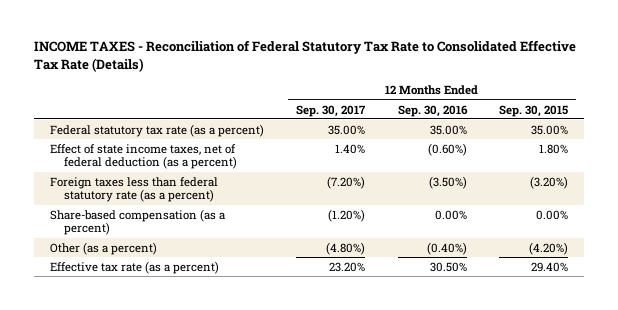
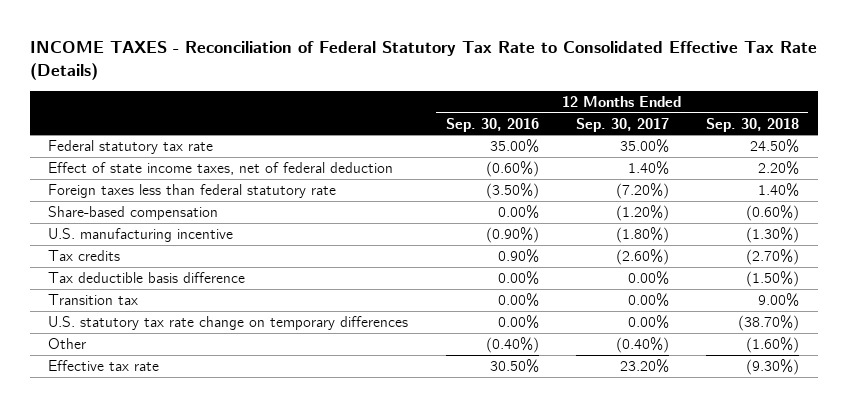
[499,104,569,117] Sep. 30, 2015 -> none
none -> [706,117,800,132] Sep. 30, 2018
[49,123,264,137] Federal statutory tax rate (as a percent) -> [48,139,214,154] Federal statutory tax rate
[49,143,237,170] Effect of state income taxes, net of federal deduction (as a percent) -> [48,161,394,175] Effect of state income taxes, net of federal deduction
[49,176,218,203] Foreign taxes less than federal statutory rate (as a percent) -> [48,183,337,198] Foreign taxes less than federal statutory rate
[49,208,225,236] Share-based compensation (as a percent) -> [48,205,219,220] Share-based compensation
none -> [48,227,234,242] U.S. manufacturing incentive
none -> [48,249,121,261] Tax credits
none -> [48,271,246,283] Tax deductible basis difference
none -> [48,293,139,305] Transition tax
none -> [48,315,409,330] U.S. statutory tax rate change on temporary differences
[49,241,157,255] Other (as a percent) -> [48,337,87,349] Other
[326,241,366,255] (4.80%) -> [615,336,669,353] (0.40%)
[49,260,219,274] Effective tax rate (as a percent) -> [48,359,160,371] Effective tax rate

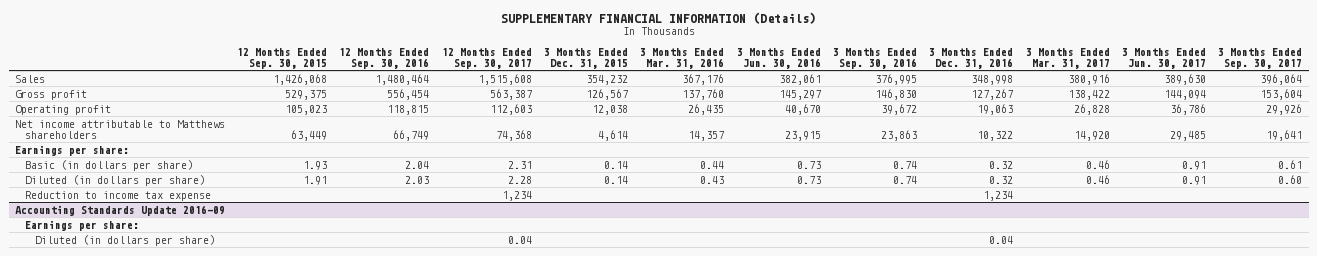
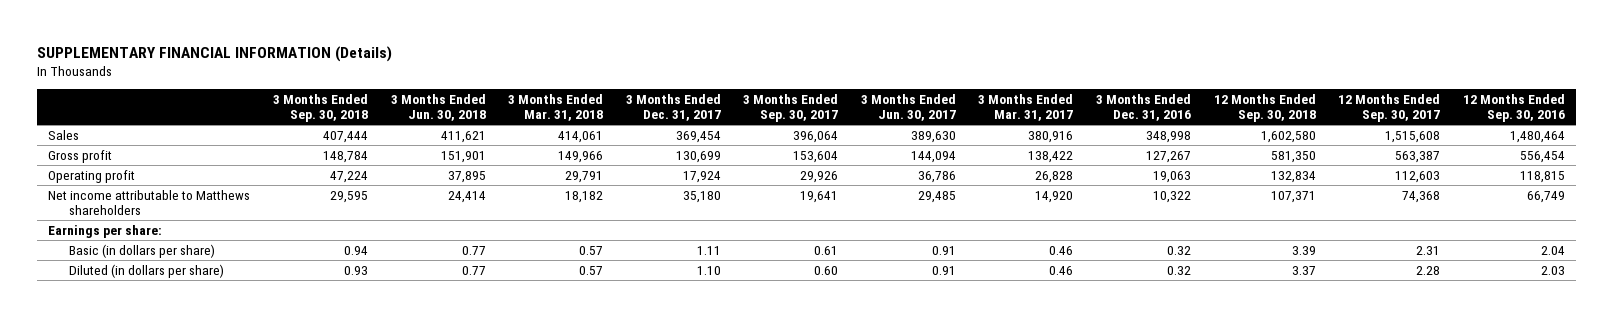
[237,47,328,70] 12 Months Ended Sep. 30, 2015 -> none
[544,47,629,70] 3 Months Ended Dec. 31, 2015 -> none
[640,47,725,70] 3 Months Ended Mar. 31, 2016 -> none
[736,47,821,70] 3 Months Ended Jun. 30, 2016 -> none
[833,47,918,70] 3 Months Ended Sep. 30, 2016 -> none
none -> [272,93,368,123] 3 Months Ended Sep. 30, 2018
none -> [390,93,486,122] 3 Months Ended Jun. 30, 2018
none -> [508,93,604,122] 3 Months Ended Mar. 31, 2018
none -> [625,93,721,122] 3 Months Ended Dec. 31, 2017
none -> [1213,93,1316,123] 12 Months Ended Sep. 30, 2018
[24,190,211,201] Reduction to income tax expense -> none
[14,204,225,216] Accounting Standards Update 2016-09 -> none
[24,219,139,231] Earnings per share: -> none
[34,234,215,246] Diluted (in dollars per share) -> none

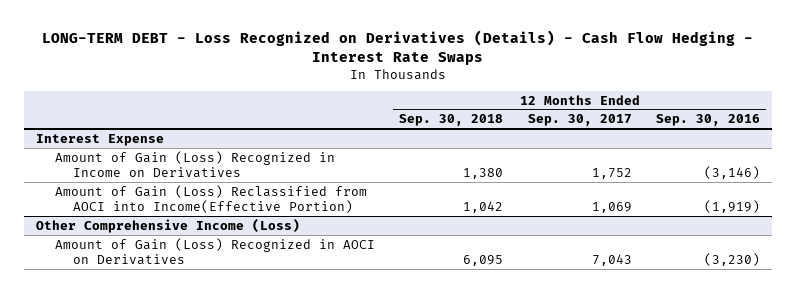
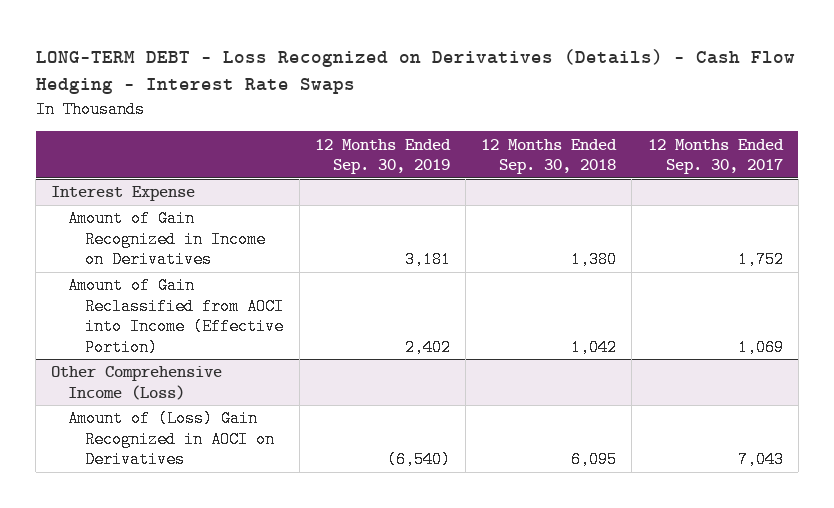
[656,114,761,127] Sep. 30, 2016 -> none
none -> [314,138,451,175] 12 Months Ended Sep. 30, 2019
[54,150,335,178] Amount of Gain (Loss) Recognized in Income on Derivatives -> [68,210,267,269] Amount of Gain Recognized in Income on Derivatives
[54,184,367,213] Amount of Gain (Loss) Reclassified from AOCI into Income(Effective Portion) -> [68,277,285,356] Amount of Gain Reclassified from AOCI into Income (Effective Portion)
[54,237,375,265] Amount of Gain (Loss) Recognized in AOCI on Derivatives -> [68,410,276,469] Amount of (Loss) Gain Recognized in AOCI on Derivatives

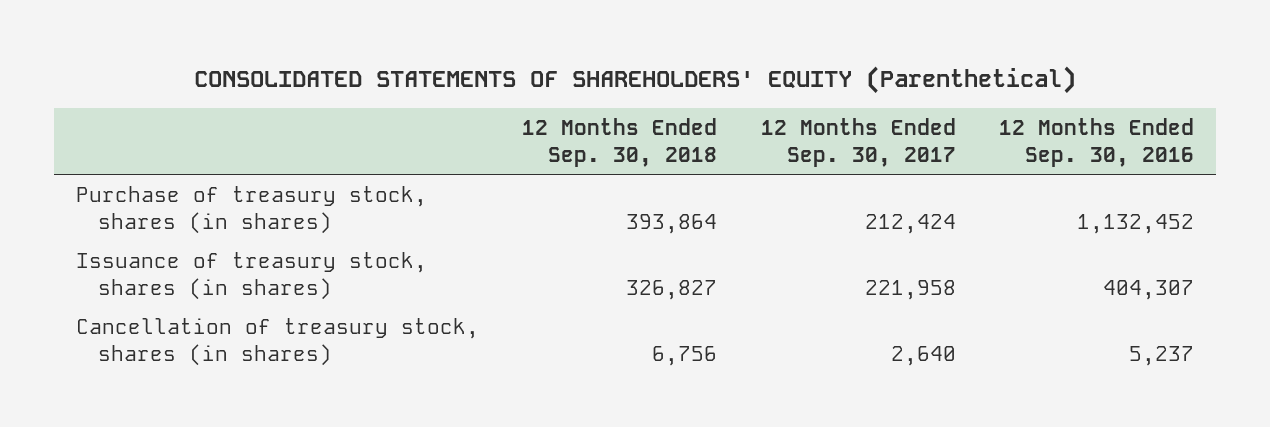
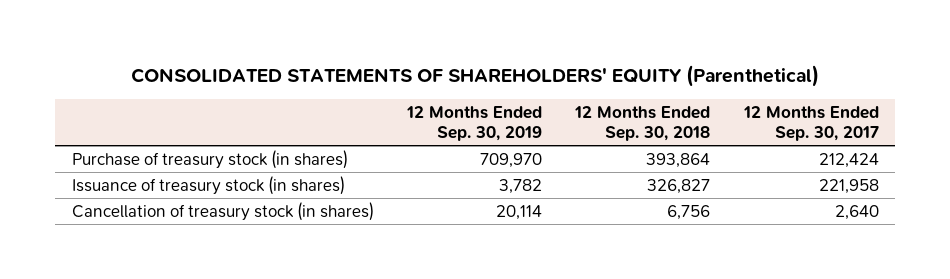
[999,118,1195,167] 12 Months Ended Sep. 30, 2016 -> none
none -> [406,105,543,142] 12 Months Ended Sep. 30, 2019
[76,186,428,234] Purchase of treasury stock, shares (in shares) -> [71,149,348,169] Purchase of treasury stock (in shares)
[76,252,428,300] Issuance of treasury stock, shares (in shares) -> [71,175,345,195] Issuance of treasury stock (in shares)
[76,318,480,366] Cancellation of treasury stock, shares (in shares) -> [71,201,374,221] Cancellation of treasury stock (in shares)

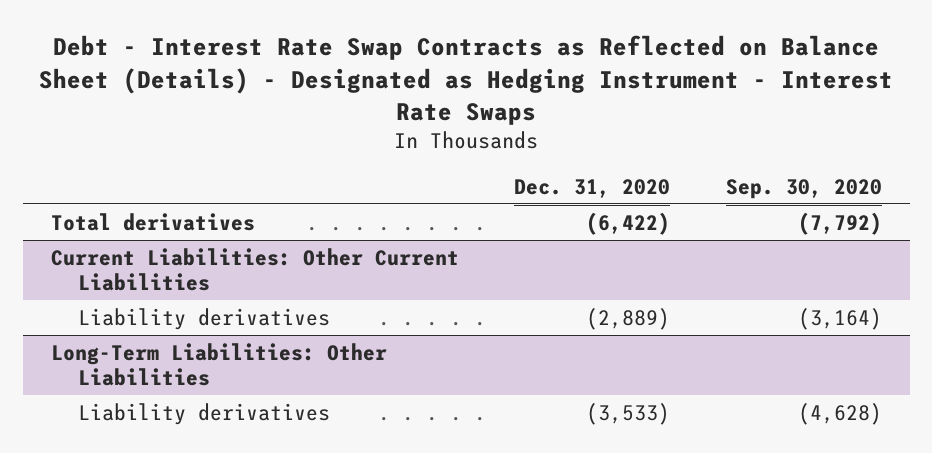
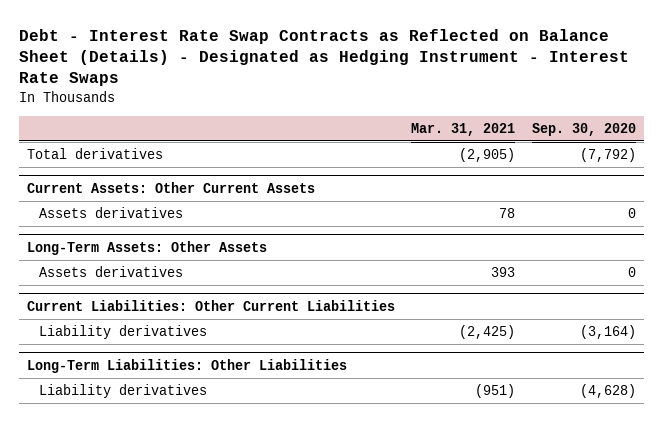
[514,178,671,198] Dec. 31, 2020 -> none
none -> [411,122,516,136] Mar. 31, 2021
none -> [27,181,316,193] Current Assets: Other Current Assets
none -> [39,207,184,219] Assets derivatives
none -> [27,240,268,255] Long-Term Assets: Other Assets
none -> [39,266,184,278] Assets derivatives

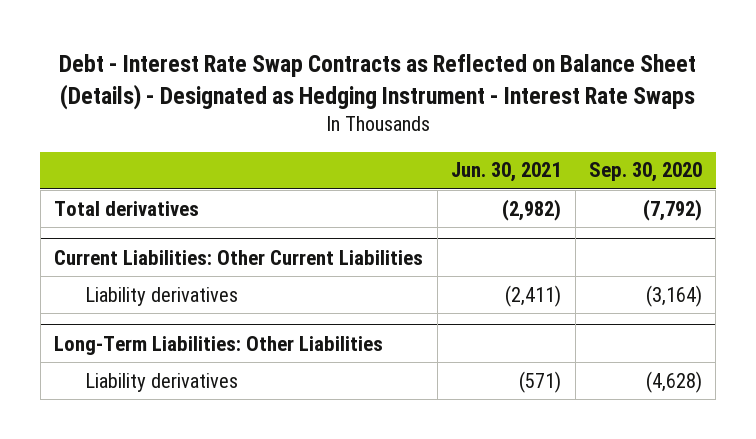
[411,122,516,136] Mar. 31, 2021 -> none
none -> [451,162,562,183] Jun. 30, 2021
[27,181,316,193] Current Assets: Other Current Assets -> none
[39,207,184,219] Assets derivatives -> none
[27,240,268,255] Long-Term Assets: Other Assets -> none
[39,266,184,278] Assets derivatives -> none

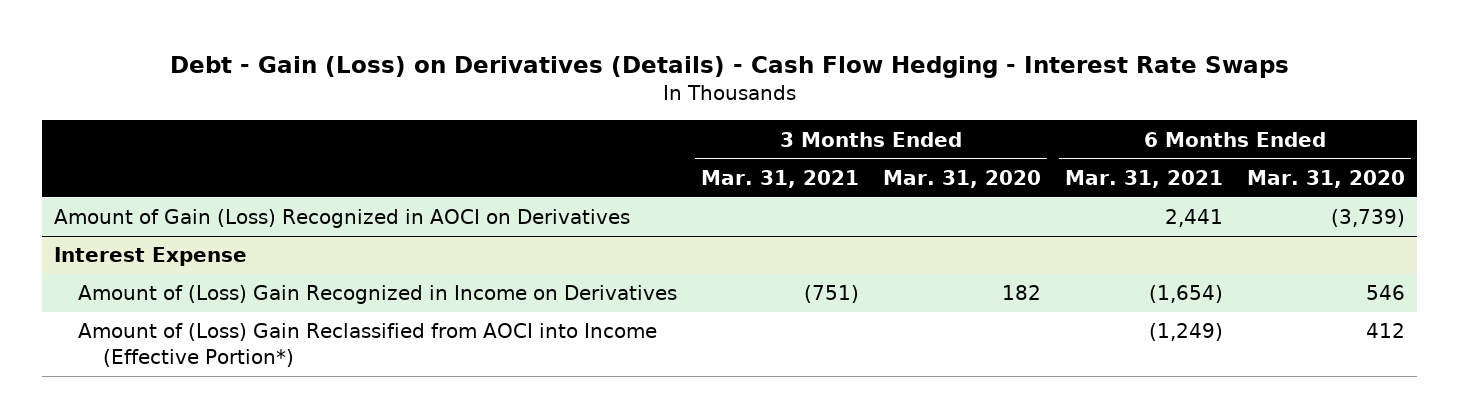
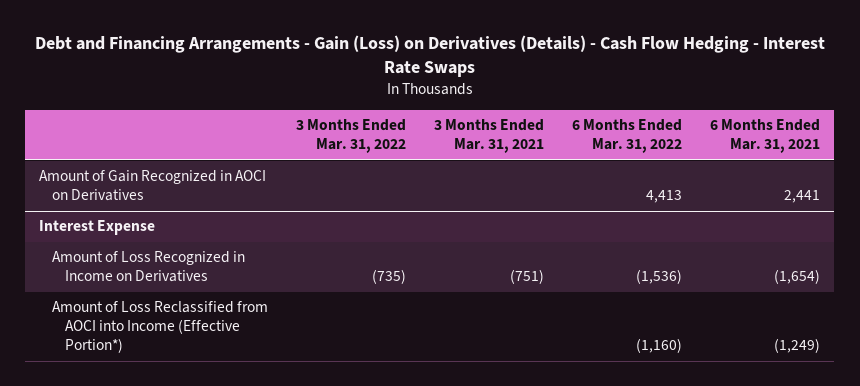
[169,55,1289,78] Debt - Gain (Loss) on Derivatives (Details) - Cash Flow Hedging - Interest Rate Swaps -> [34,35,825,78] Debt and Financing Arrangements - Gain (Loss) on Derivatives (Details) - Cash Flow Hedging - Interest Rate Swaps
[883,169,1042,188] Mar. 31, 2020 -> none
[1247,169,1406,188] Mar. 31, 2020 -> none
none -> [296,119,407,154] 3 Months Ended Mar. 31, 2022
none -> [572,119,683,154] 6 Months Ended Mar. 31, 2022
[53,209,630,229] Amount of Gain (Loss) Recognized in AOCI on Derivatives -> [39,170,267,202] Amount of Gain Recognized in AOCI on Derivatives
[78,285,678,305] Amount of (Loss) Gain Recognized in Income on Derivatives -> [52,251,246,283] Amount of Loss Recognized in Income on Derivatives
[78,323,658,368] Amount of (Loss) Gain Reclassified from AOCI into Income (Effective Portion*) -> [52,301,269,354] Amount of Loss Reclassified from AOCI into Income (Effective Portion*)

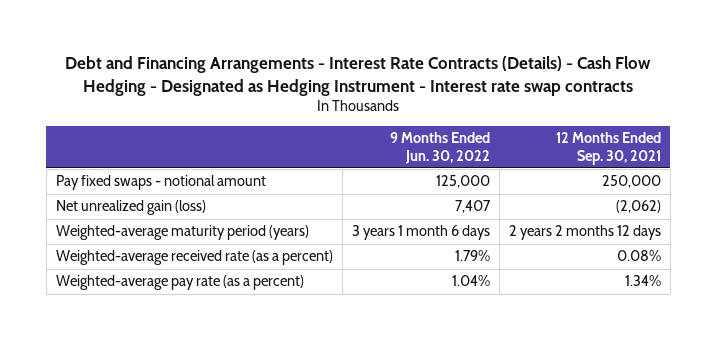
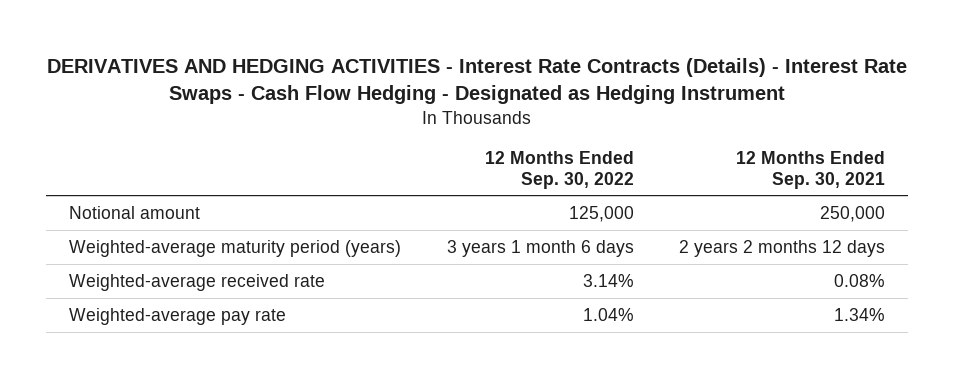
[65,56,652,96] Debt and Financing Arrangements - Interest Rate Contracts (Details) - Cash Flow Hedging - Designated as Hedging Instrument - Interest rate swap contracts -> [47,58,908,105] DERIVATIVES AND HEDGING ACTIVITIES - Interest Rate Contracts (Details) - Interest Rate Swaps - Cash Flow Hedging - Designated as Hedging Instrument
[389,132,490,164] 9 Months Ended Jun. 30, 2022 -> none
none -> [484,151,634,189] 12 Months Ended Sep. 30, 2022
[55,200,206,216] Net unrealized gain (loss) -> none
[55,175,266,191] Pay fixed swaps - notional amount -> [69,205,201,219] Notional amount
[55,250,333,266] Weighted-average received rate (as a percent) -> [69,273,326,291] Weighted-average received rate
[55,275,304,291] Weighted-average pay rate (as a percent) -> [69,307,287,325] Weighted-average pay rate

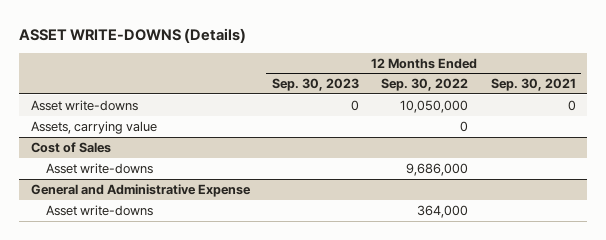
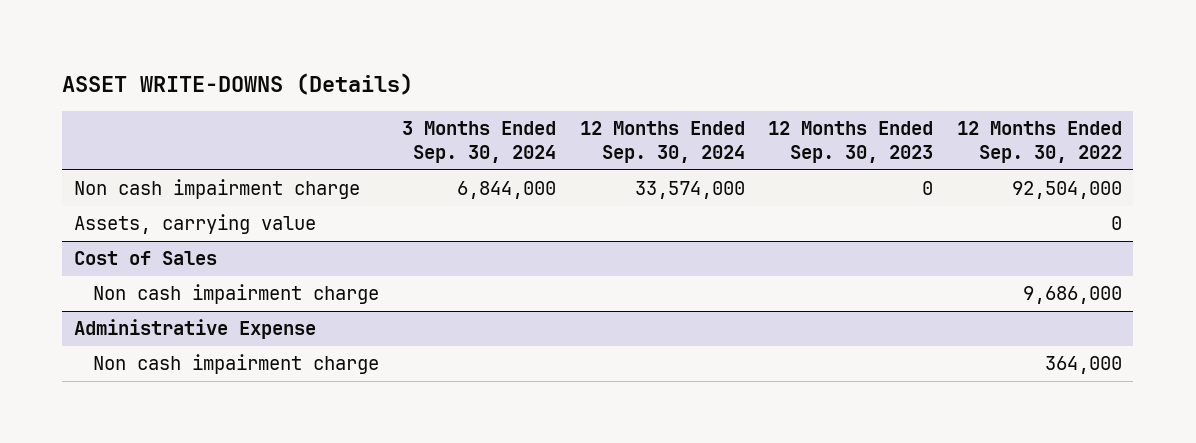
[490,78,576,92] Sep. 30, 2021 -> none
none -> [402,120,557,164] 3 Months Ended Sep. 30, 2024
none -> [579,120,745,164] 12 Months Ended Sep. 30, 2024
[30,99,138,111] Asset write-downs -> none
none -> [74,179,361,200] Non cash impairment charge
[45,162,153,174] Asset write-downs -> [92,284,379,305] Non cash impairment charge
[30,183,251,197] General and Administrative Expense -> [74,319,317,340] Administrative Expense
[45,204,153,216] Asset write-downs -> [92,354,379,375] Non cash impairment charge

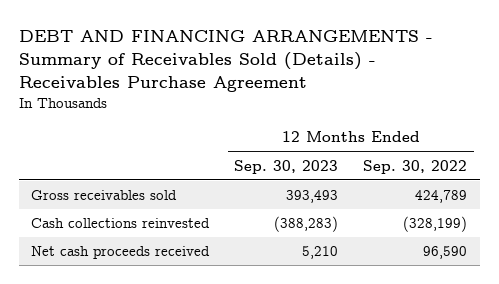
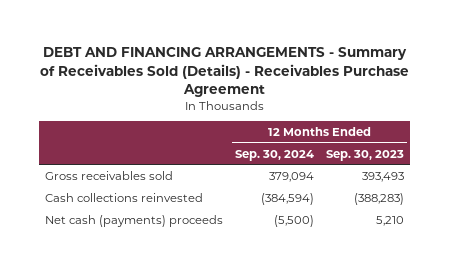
[363,159,468,174] Sep. 30, 2022 -> none
none -> [235,149,315,161] Sep. 30, 2024
[31,246,211,260] Net cash proceeds received -> [45,214,224,227] Net cash (payments) proceeds

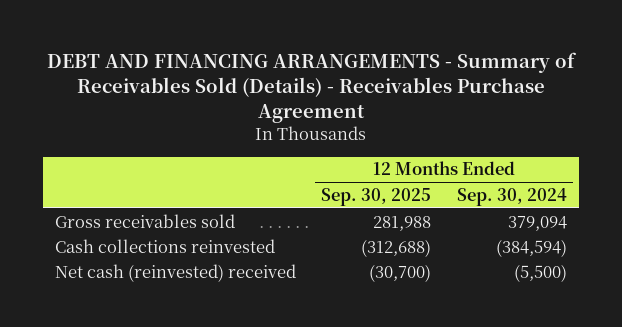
[326,149,405,161] Sep. 30, 2023 -> none
none -> [321,187,432,206] Sep. 30, 2025
[45,214,224,227] Net cash (payments) proceeds -> [55,263,297,282] Net cash (reinvested) received

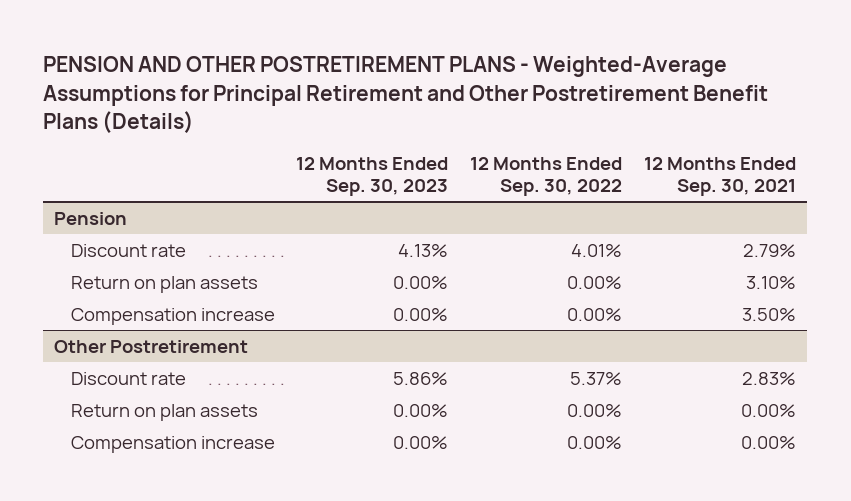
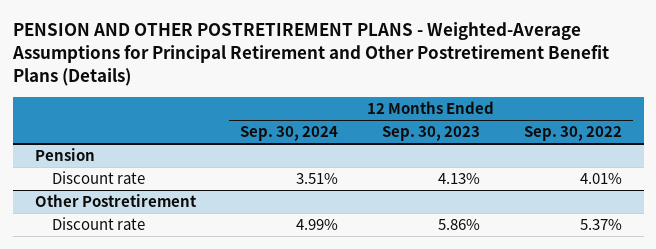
[644,157,797,196] 12 Months Ended Sep. 30, 2021 -> none
none -> [239,126,338,142] Sep. 30, 2024
[70,275,258,293] Return on plan assets -> none
[70,307,275,325] Compensation increase -> none
[70,403,258,421] Return on plan assets -> none
[70,435,275,453] Compensation increase -> none

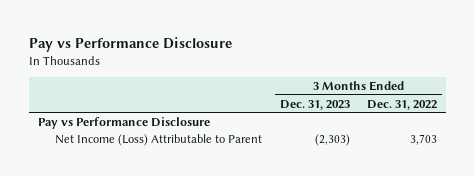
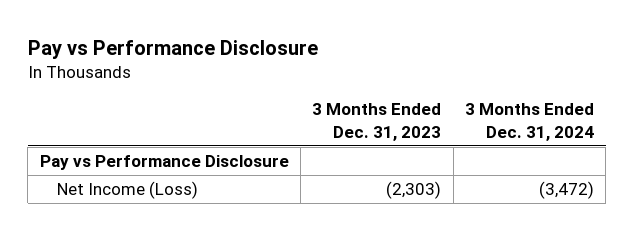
[367,99,438,110] Dec. 31, 2022 -> none
none -> [464,103,594,141] 3 Months Ended Dec. 31, 2024
[55,133,263,146] Net Income (Loss) Attributable to Parent -> [56,181,198,200] Net Income (Loss)

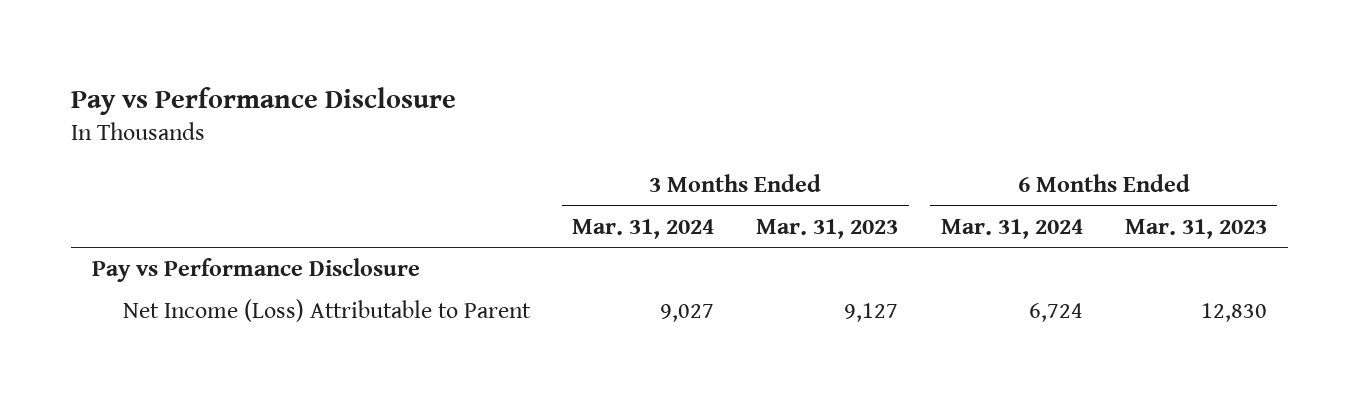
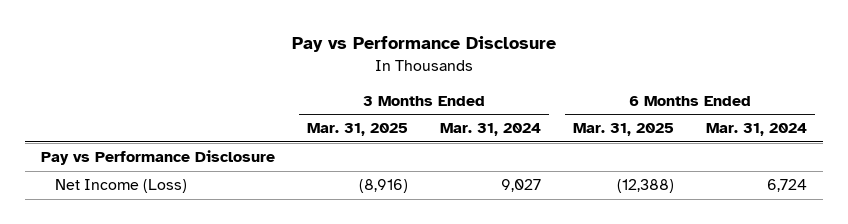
[756,218,899,239] Mar. 31, 2023 -> none
[1124,218,1267,239] Mar. 31, 2023 -> none
none -> [306,123,408,137] Mar. 31, 2025
none -> [573,123,675,137] Mar. 31, 2025
[123,299,532,323] Net Income (Loss) Attributable to Parent -> [55,179,188,194] Net Income (Loss)

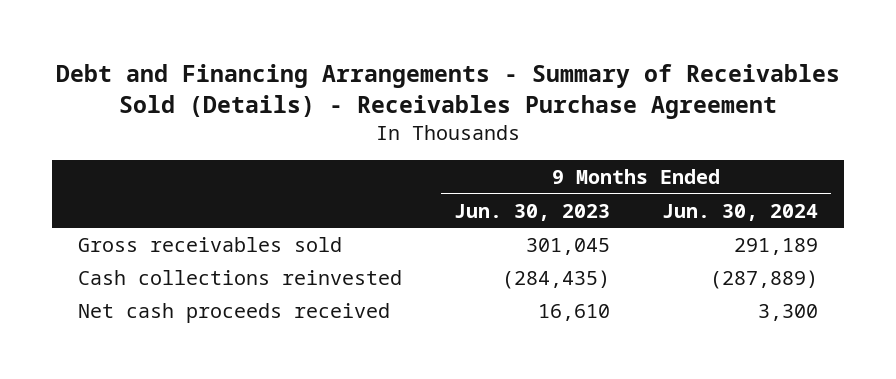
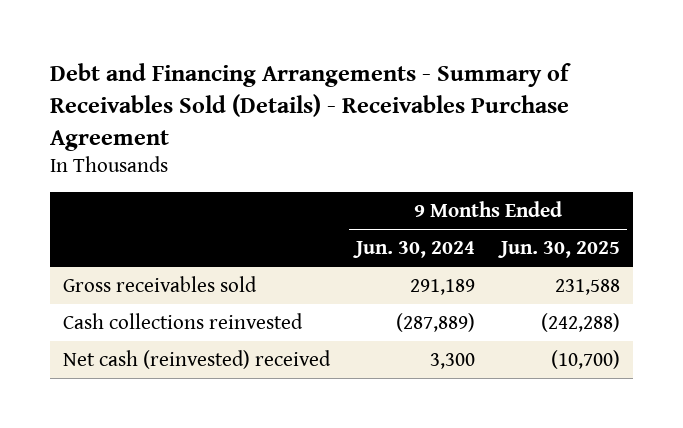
[453,203,610,221] Jun. 30, 2023 -> none
none -> [498,241,621,259] Jun. 30, 2025
[77,302,390,323] Net cash proceeds received -> [62,349,331,369] Net cash (reinvested) received

